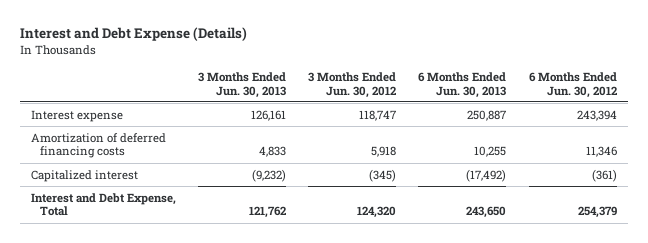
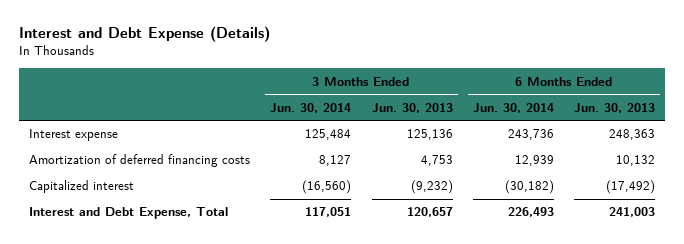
[308,71,397,98] 3 Months Ended Jun. 30, 2012 -> none
[528,71,617,98] 6 Months Ended Jun. 30, 2012 -> none
none -> [270,102,352,113] Jun. 30, 2014
none -> [472,102,554,113] Jun. 30, 2014
[251,109,287,121] 126,161 -> [406,129,453,141] 125,136
[467,109,507,121] 250,887 -> [609,129,656,141] 248,363
[259,146,287,158] 4,833 -> [420,155,453,167] 4,753
[474,146,507,158] 10,255 -> [616,155,656,167] 10,132
[249,206,287,219] 121,762 -> [406,207,453,218] 120,657
[466,206,507,219] 243,650 -> [609,207,656,218] 241,003

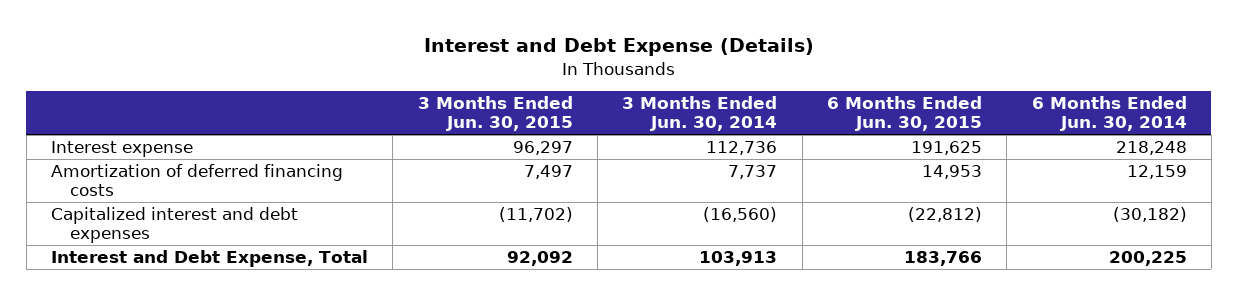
[371,102,453,113] Jun. 30, 2013 -> none
[574,102,656,113] Jun. 30, 2013 -> none
none -> [417,96,573,132] 3 Months Ended Jun. 30, 2015
none -> [826,96,982,132] 6 Months Ended Jun. 30, 2015
[305,129,352,141] 125,484 -> [706,141,778,156] 112,736
[507,129,554,141] 243,736 -> [1115,141,1187,156] 218,248
[319,155,352,167] 8,127 -> [728,165,778,180] 7,737
[514,155,554,167] 12,939 -> [1126,165,1187,180] 12,159
[28,180,134,194] Capitalized interest -> [51,207,299,244] Capitalized interest and debt expenses
[305,207,352,218] 117,051 -> [699,251,778,267] 103,913
[507,207,554,218] 226,493 -> [1108,251,1187,267] 200,225

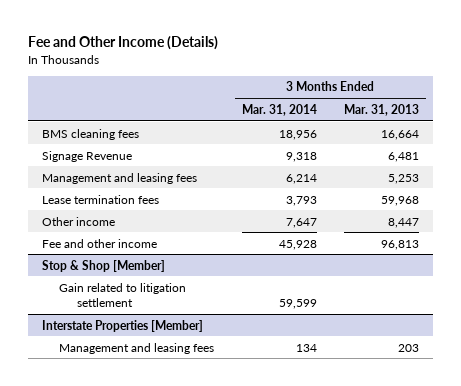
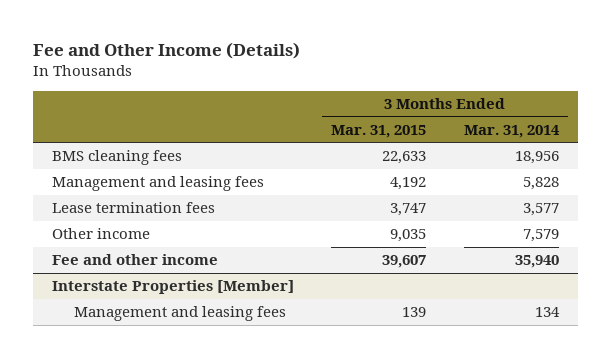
[343,103,419,116] Mar. 31, 2013 -> none
none -> [331,124,427,138] Mar. 31, 2015
[41,150,132,162] Signage Revenue -> none
[41,259,165,272] Stop & Shop [Member] -> none
[59,282,187,308] Gain related to litigation settlement -> none
[285,173,317,184] 6,214 -> [522,177,559,191] 5,828
[285,195,317,206] 3,793 -> [522,203,559,217] 3,577
[285,217,317,228] 7,647 -> [522,229,559,243] 7,579
[278,239,317,250] 45,928 -> [514,255,559,269] 35,940

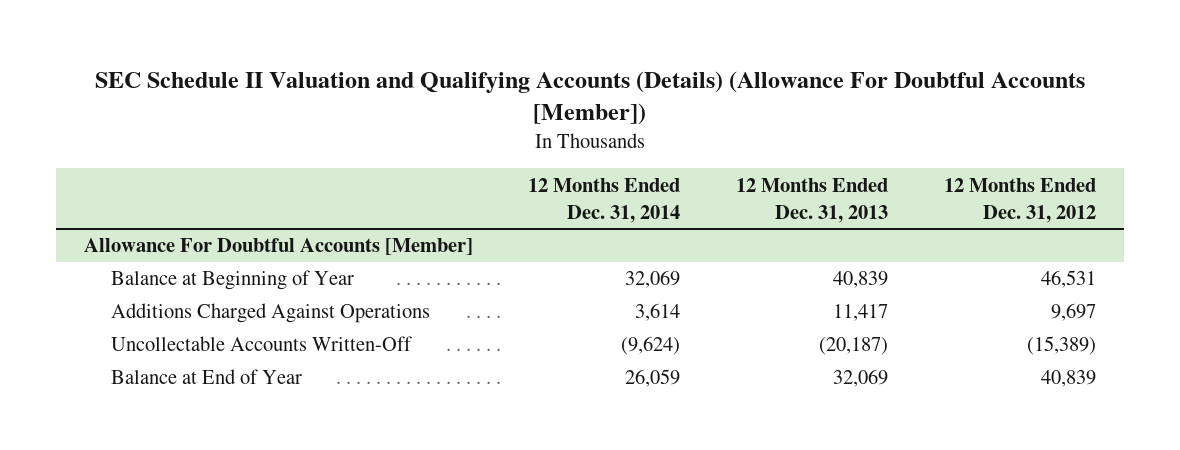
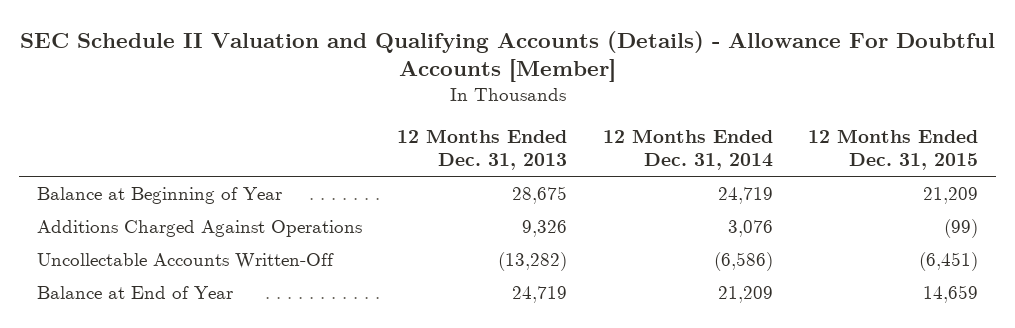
[94,70,1085,125] SEC Schedule II Valuation and Qualifying Accounts (Details) (Allowance For Doubtful Accounts [Member]) -> [19,30,995,83] SEC Schedule II Valuation and Qualifying Accounts (Details) - Allowance For Doubtful Accounts [Member]
[944,177,1097,223] 12 Months Ended Dec. 31, 2012 -> none
none -> [808,128,979,171] 12 Months Ended Dec. 31, 2015
[83,238,473,256] Allowance For Doubtful Accounts [Member] -> none
[625,270,681,289] 32,069 -> [717,186,773,204] 24,719
[833,271,889,289] 40,839 -> [512,185,568,204] 28,675
[635,303,681,322] 3,614 -> [727,219,773,237] 3,076
[833,304,889,322] 11,417 -> [522,219,568,237] 9,326
[621,336,681,356] (9,624) -> [713,251,773,271] (6,586)
[819,337,889,356] (20,187) -> [498,251,568,271] (13,282)
[625,369,681,388] 26,059 -> [717,285,773,303] 21,209
[833,369,889,388] 32,069 -> [512,285,568,303] 24,719

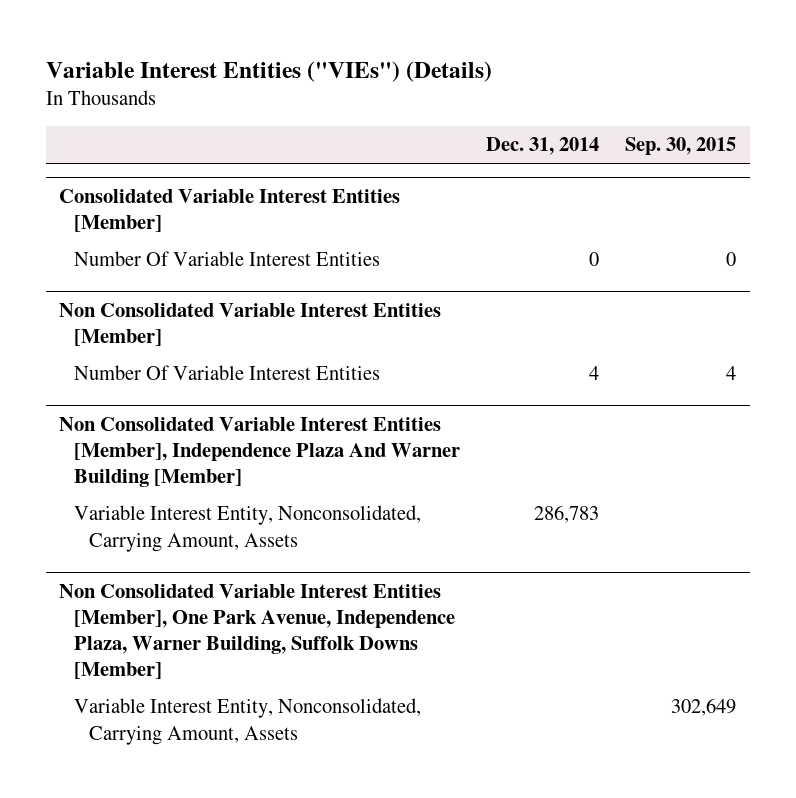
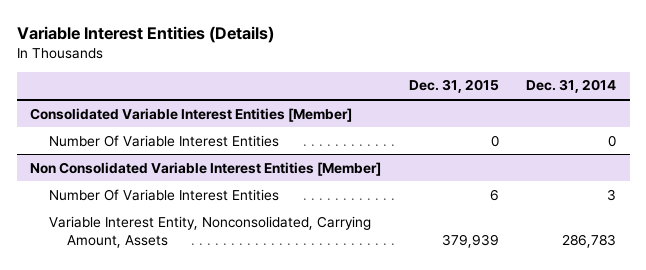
[46,60,493,82] Variable Interest Entities ("VIEs") (Details) -> [16,25,274,43] Variable Interest Entities (Details)
[625,137,737,156] Sep. 30, 2015 -> none
none -> [408,79,499,94] Dec. 31, 2015
[59,416,460,487] Non Consolidated Variable Interest Entities [Member], Independence Plaza And Warner Building [Member] -> none
[589,366,600,381] 4 -> [606,188,616,201] 3
[59,583,455,679] Non Consolidated Variable Interest Entities [Member], One Park Avenue, Independence Plaza, Warner Building, Suffolk Downs [Member] -> none
[73,698,421,745] Variable Interest Entity, Nonconsolidated, Carrying Amount, Assets -> none

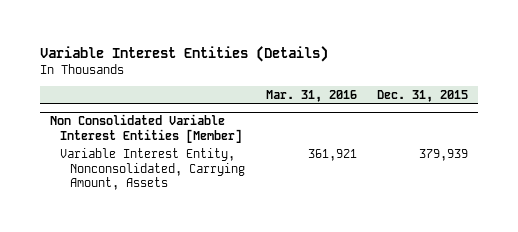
[525,79,616,94] Dec. 31, 2014 -> none
none -> [265,89,357,102] Mar. 31, 2016
[30,107,353,122] Consolidated Variable Interest Entities [Member] -> none
[48,134,279,147] Number Of Variable Interest Entities -> none
[48,188,279,201] Number Of Variable Interest Entities -> none

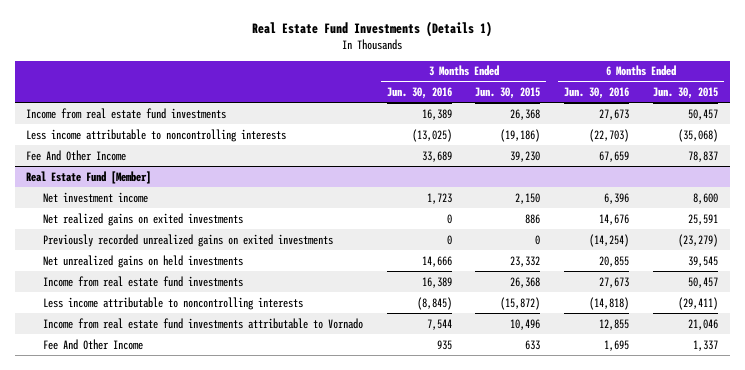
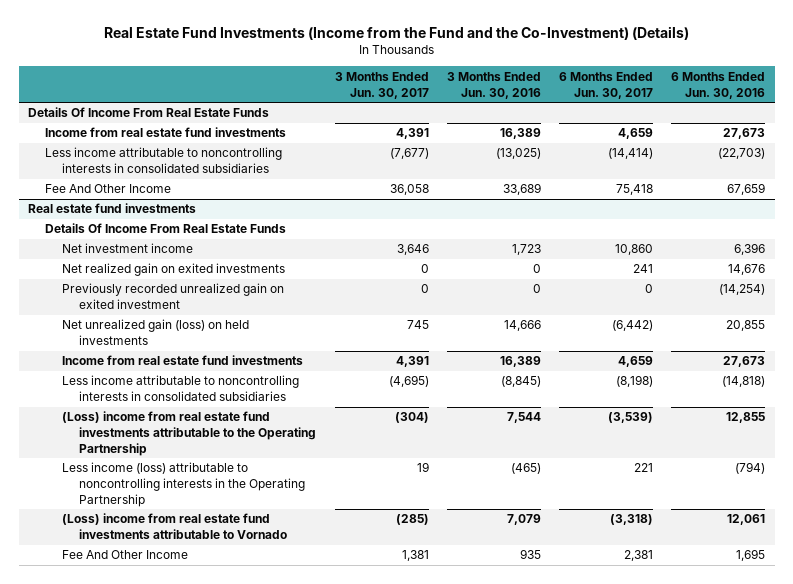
[252,20,493,37] Real Estate Fund Investments (Details 1) -> [103,25,689,40] Real Estate Fund Investments (Income from the Fund and the Co-Investment) (Details)
[475,87,541,100] Jun. 30, 2015 -> none
[653,87,719,100] Jun. 30, 2015 -> none
none -> [334,71,429,99] 3 Months Ended Jun. 30, 2017
none -> [559,71,654,99] 6 Months Ended Jun. 30, 2017
none -> [27,107,269,118] Details Of Income From Real Estate Funds
[26,128,287,142] Less income attributable to noncontrolling interests -> [45,147,283,174] Less income attributable to noncontrolling interests in consolidated subsidiaries
[26,170,152,184] Real Estate Fund [Member] -> [27,203,196,214] Real estate fund investments
none -> [45,223,287,234] Details Of Income From Real Estate Funds
[42,212,243,226] Net realized gains on exited investments -> [62,263,286,277] Net realized gain on exited investments
[42,233,333,247] Previously recorded unrealized gains on exited investments -> [62,283,285,310] Previously recorded unrealized gain on exited investment
[42,254,243,268] Net unrealized gains on held investments -> [62,319,250,346] Net unrealized gain (loss) on held investments
[42,296,303,310] Less income attributable to noncontrolling interests -> [62,375,300,402] Less income attributable to noncontrolling interests in consolidated subsidiaries
none -> [62,411,317,457] (Loss) income from real estate fund investments attributable to the Operating Partnership
none -> [62,462,306,508] Less income (loss) attributable to noncontrolling interests in the Operating Partnership
[42,317,363,329] Income from real estate fund investments attributable to Vornado -> [62,513,288,540] (Loss) income from real estate fund investments attributable to Vornado
[426,318,452,330] 7,544 -> [506,514,541,526] 7,079
[599,318,630,330] 12,855 -> [727,514,766,526] 12,061

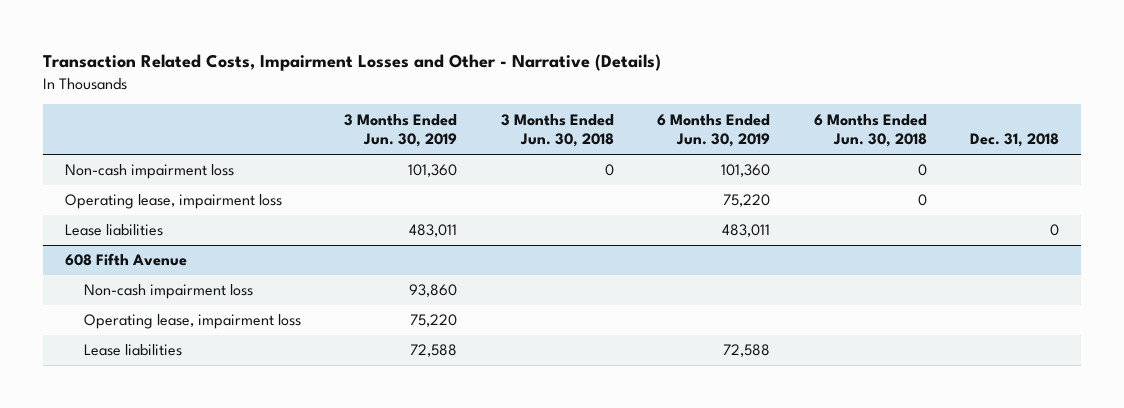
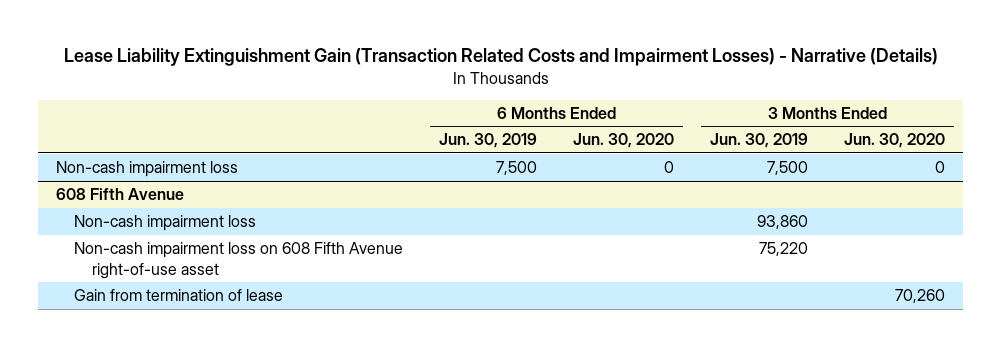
[42,54,661,72] Transaction Related Costs, Impairment Losses and Other - Narrative (Details) -> [63,48,938,67] Lease Liability Extinguishment Gain (Transaction Related Costs and Impairment Losses) - Narrative (Details)
[500,113,614,148] 3 Months Ended Jun. 30, 2018 -> none
[813,113,927,148] 6 Months Ended Jun. 30, 2018 -> none
[970,133,1060,148] Dec. 31, 2018 -> none
none -> [573,133,675,149] Jun. 30, 2020
none -> [844,133,946,149] Jun. 30, 2020
[64,194,282,210] Operating lease, impairment loss -> none
[64,224,163,237] Lease liabilities -> none
[408,164,458,178] 101,360 -> [767,161,809,176] 7,500
[721,164,771,178] 101,360 -> [496,161,538,176] 7,500
[83,344,182,357] Lease liabilities -> none
[83,314,301,330] Operating lease, impairment loss -> [73,242,403,279] Non-cash impairment loss on 608 Fifth Avenue right-of-use asset
none -> [73,289,283,302] Gain from termination of lease

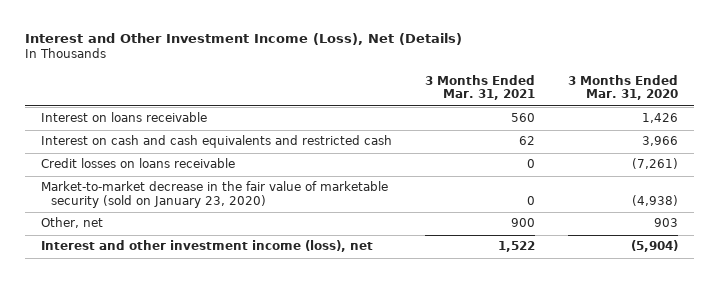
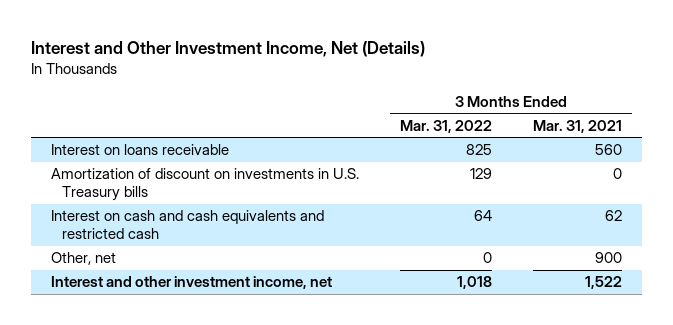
[24,32,462,45] Interest and Other Investment Income (Loss), Net (Details) -> [30,41,425,58] Interest and Other Investment Income, Net (Details)
[567,74,678,101] 3 Months Ended Mar. 31, 2020 -> none
none -> [400,119,493,133] Mar. 31, 2022
none -> [51,168,360,202] Amortization of discount on investments in U.S. Treasury bills
[41,158,236,169] Credit losses on loans receivable -> none
[41,181,389,209] Market-to-market decrease in the fair value of marketable security (sold on January 23, 2020) -> none
[41,240,374,253] Interest and other investment income (loss), net -> [51,276,333,290] Interest and other investment income, net

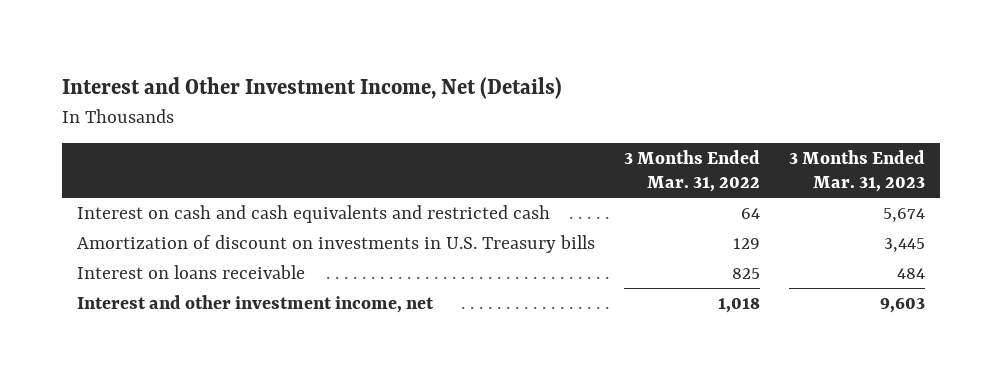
[532,119,622,133] Mar. 31, 2021 -> none
none -> [788,150,925,193] 3 Months Ended Mar. 31, 2023
[51,252,117,266] Other, net -> none
[51,168,360,202] Amortization of discount on investments in U.S. Treasury bills -> [76,234,595,253] Amortization of discount on investments in U.S. Treasury bills
[51,144,230,156] Interest on loans receivable -> [76,264,305,279] Interest on loans receivable

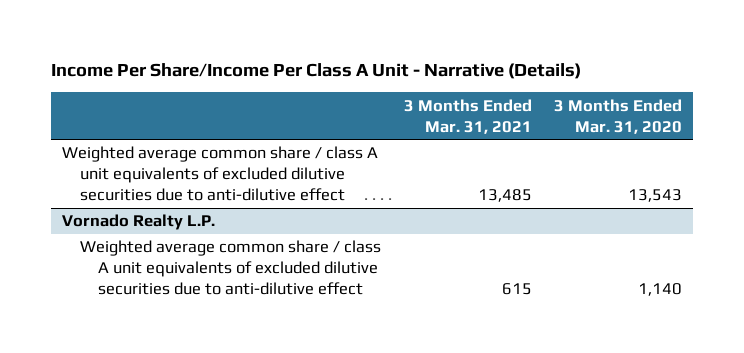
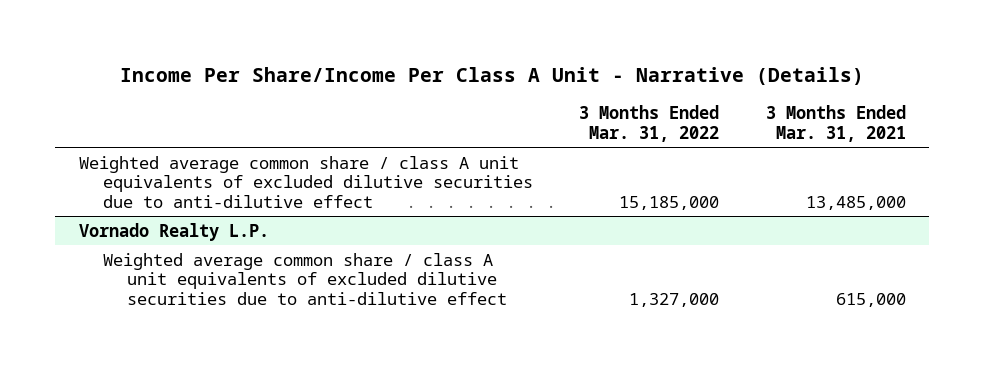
[554,98,683,134] 3 Months Ended Mar. 31, 2020 -> none
none -> [579,105,720,142] 3 Months Ended Mar. 31, 2022
[477,189,532,203] 13,485 -> [806,195,907,210] 13,485,000
[501,283,532,296] 615 -> [836,292,907,307] 615,000

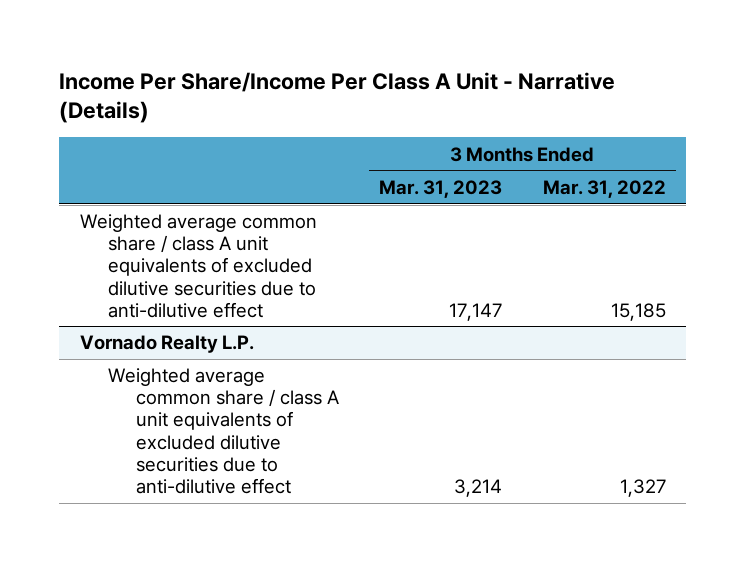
[766,105,907,142] 3 Months Ended Mar. 31, 2021 -> none
none -> [379,179,503,198] Mar. 31, 2023
[619,195,720,210] 15,185,000 -> [610,302,666,321] 15,185
[629,292,720,307] 1,327,000 -> [619,478,666,497] 1,327

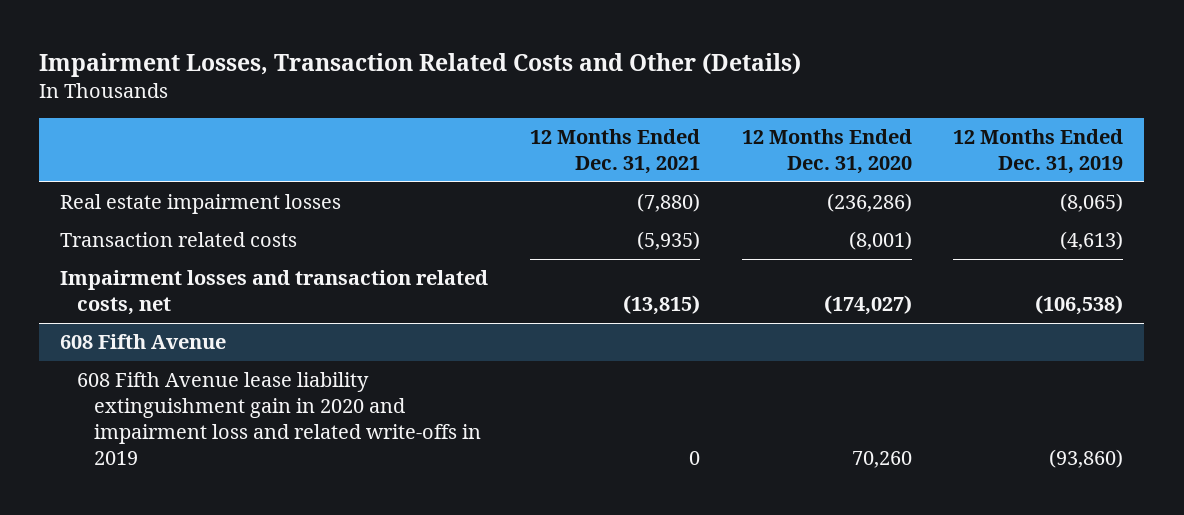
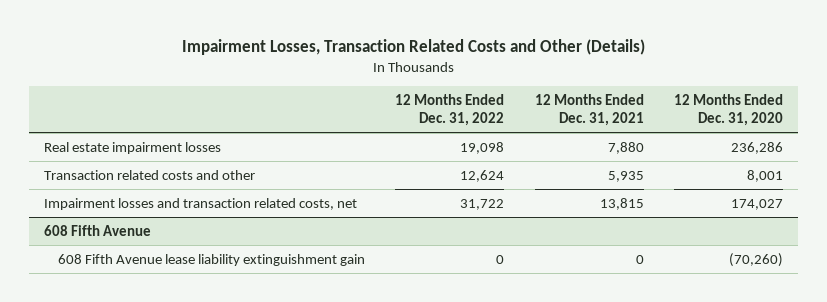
[953,129,1124,175] 12 Months Ended Dec. 31, 2019 -> none
none -> [395,94,505,127] 12 Months Ended Dec. 31, 2022
[636,193,700,213] (7,880) -> [607,141,644,154] 7,880
[826,193,912,213] (236,286) -> [731,141,784,154] 236,286
[60,232,298,248] Transaction related costs -> [43,169,255,180] Transaction related costs and other
[636,231,700,251] (5,935) -> [607,170,644,182] 5,935
[848,231,912,251] (8,001) -> [747,169,784,182] 8,001
[622,295,700,316] (13,815) -> [599,197,644,210] 13,815
[823,295,912,316] (174,027) -> [731,198,784,210] 174,027
[76,372,481,465] 608 Fifth Avenue lease liability extinguishment gain in 2020 and impairment loss and related write-offs in 2019 -> [57,253,365,266] 608 Fifth Avenue lease liability extinguishment gain
[851,450,912,468] 70,260 -> [729,252,784,267] (70,260)

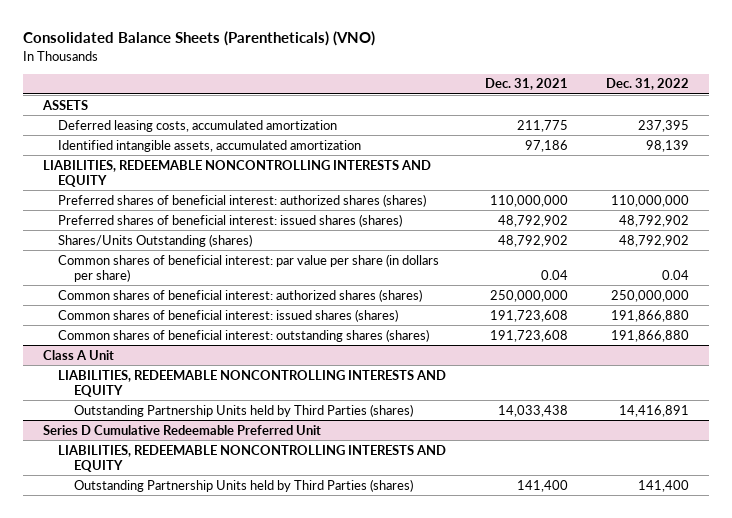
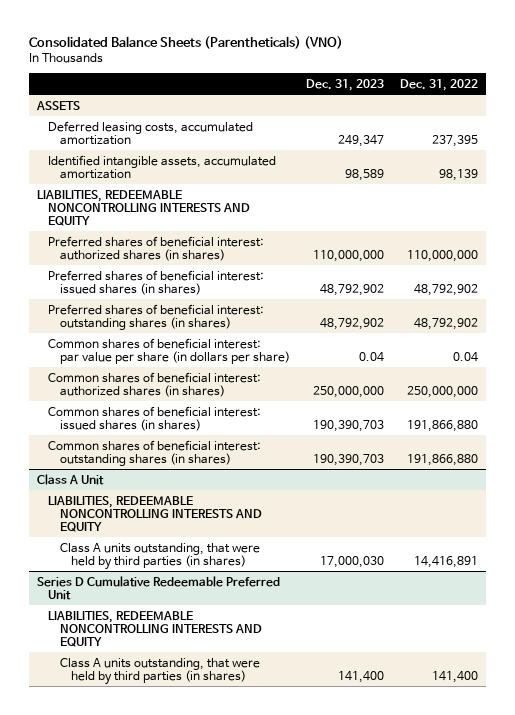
[484,78,568,91] Dec. 31, 2021 -> none
none -> [305,78,384,91] Dec. 31, 2023
[58,193,427,207] Preferred shares of beneficial interest: authorized shares (shares) -> [48,235,265,261] Preferred shares of beneficial interest: authorized shares (in shares)
[58,213,403,227] Preferred shares of beneficial interest: issued shares (shares) -> [48,269,265,295] Preferred shares of beneficial interest: issued shares (in shares)
[58,233,253,247] Shares/Units Outstanding (shares) -> [48,303,265,330] Preferred shares of beneficial interest: outstanding shares (in shares)
[58,288,423,302] Common shares of beneficial interest: authorized shares (shares) -> [48,371,262,397] Common shares of beneficial interest: authorized shares (in shares)
[58,308,399,322] Common shares of beneficial interest: issued shares (shares) -> [48,405,262,431] Common shares of beneficial interest: issued shares (in shares)
[58,328,430,342] Common shares of beneficial interest: outstanding shares (shares) -> [48,439,262,466] Common shares of beneficial interest: outstanding shares (in shares)
[73,403,413,417] Outstanding Partnership Units held by Third Parties (shares) -> [59,542,260,570] Class A units outstanding, that were held by third parties (in shares)
[73,478,413,492] Outstanding Partnership Units held by Third Parties (shares) -> [59,657,260,685] Class A units outstanding, that were held by third parties (in shares)

